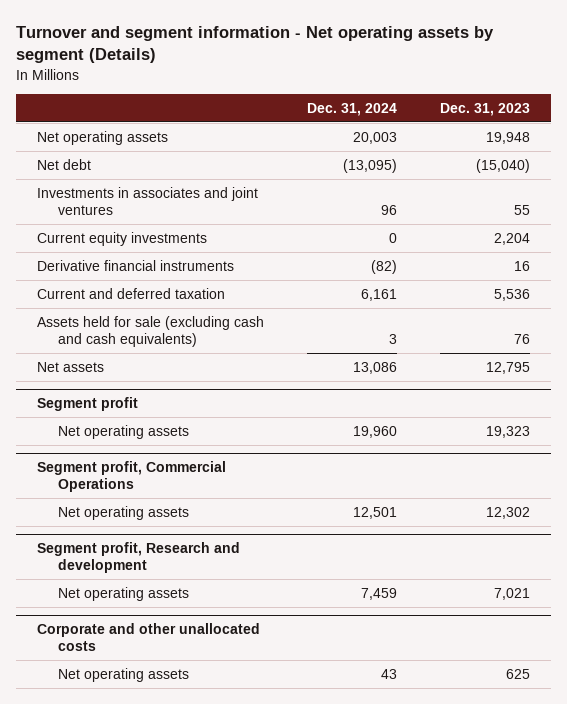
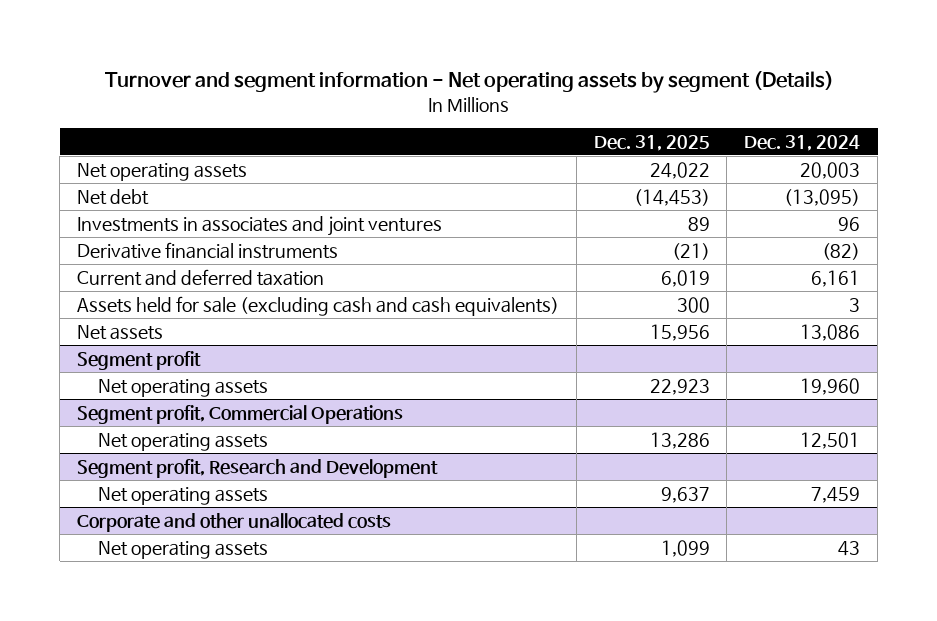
[439,102,530,116] Dec. 31, 2023 -> none
none -> [593,134,710,151] Dec. 31, 2025
[37,231,208,246] Current equity investments -> none
[37,542,241,574] Segment profit, Research and development -> [77,458,439,478] Segment profit, Research and Development

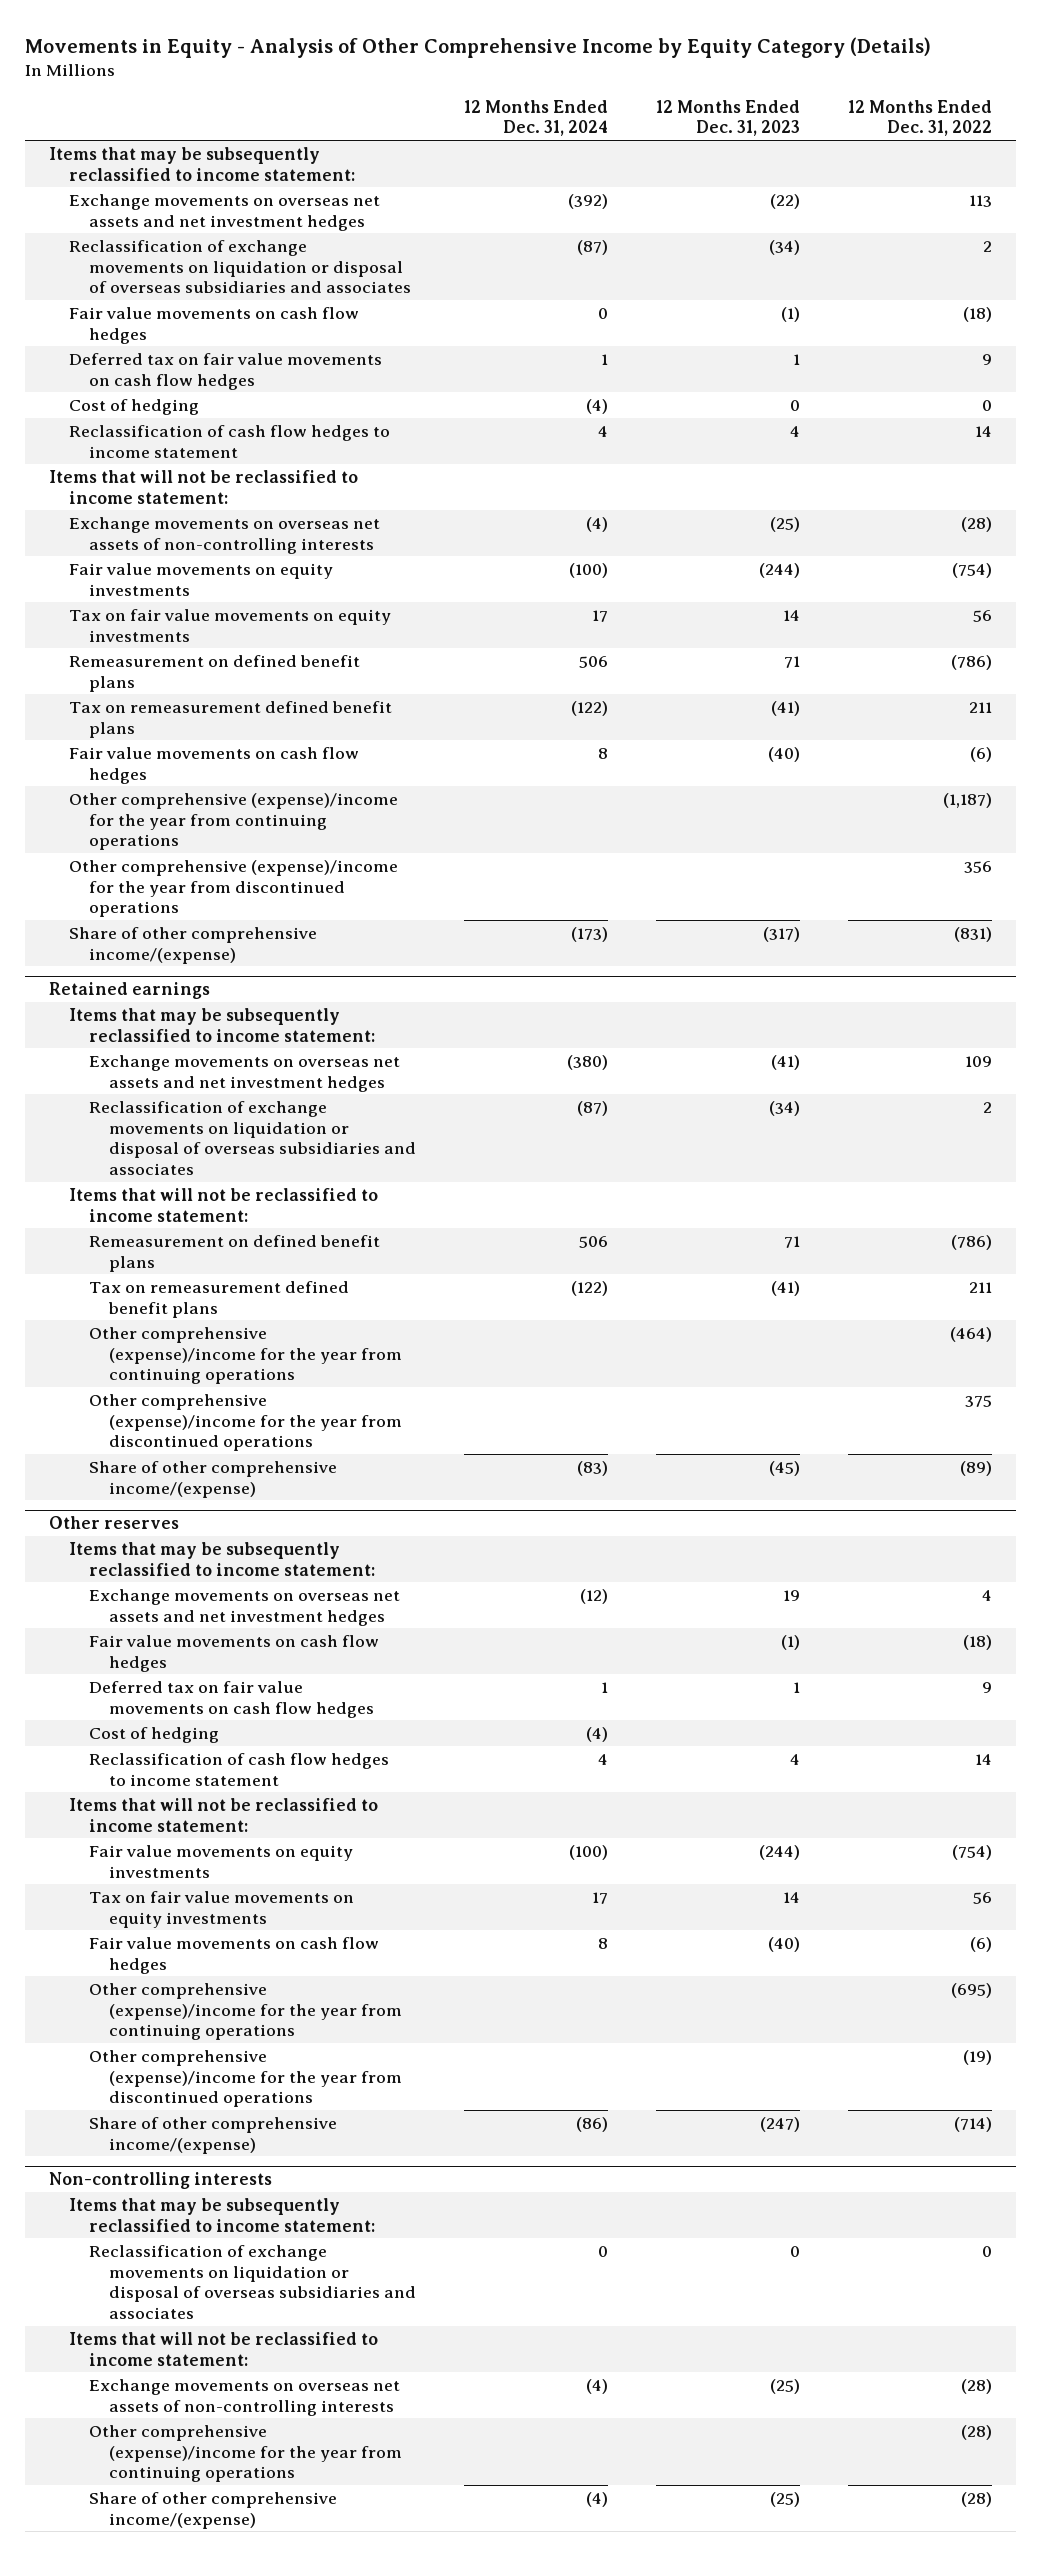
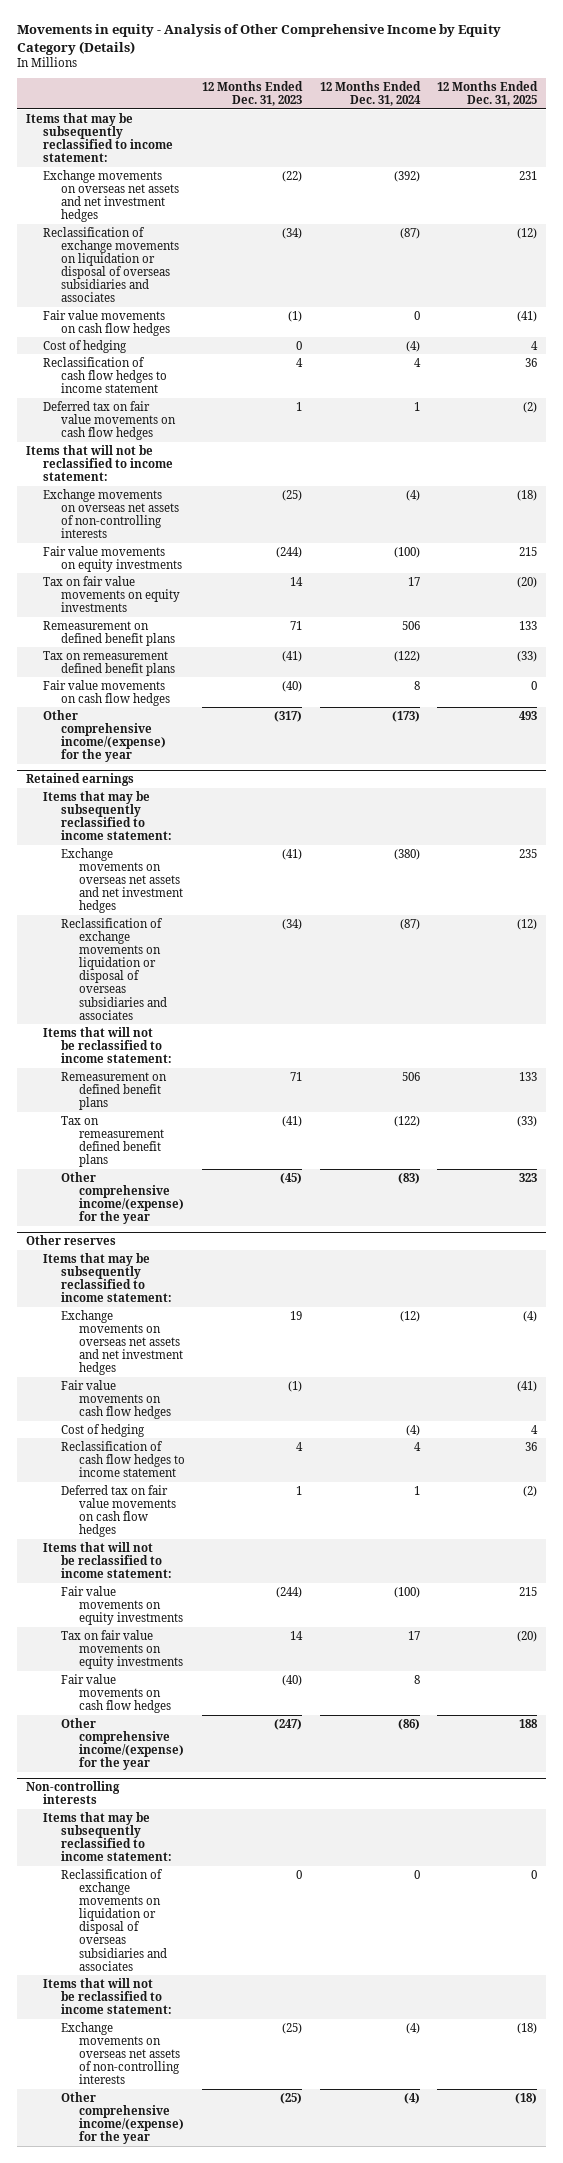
[25,36,932,58] Movements in Equity - Analysis of Other Comprehensive Income by Equity Category (Details) -> [16,24,501,55] Movements in equity - Analysis of Other Comprehensive Income by Equity Category (Details)
[847,99,992,137] 12 Months Ended Dec. 31, 2022 -> none
none -> [437,81,539,107] 12 Months Ended Dec. 31, 2025
[69,352,383,390] Deferred tax on fair value movements on cash flow hedges -> [43,400,176,440] Deferred tax on fair value movements on cash flow hedges
[69,792,399,851] Other comprehensive (expense)/income for the year from continuing operations -> none
[69,859,399,918] Other comprehensive (expense)/income for the year from discontinued operations -> none
[69,926,318,964] Share of other comprehensive income/(expense) -> [43,709,166,763] Other comprehensive income/(expense) for the year
[89,1326,403,1385] Other comprehensive (expense)/income for the year from continuing operations -> none
[89,1393,403,1452] Other comprehensive (expense)/income for the year from discontinued operations -> none
[89,1460,338,1498] Share of other comprehensive income/(expense) -> [60,1171,184,1225] Other comprehensive income/(expense) for the year
[89,1680,375,1718] Deferred tax on fair value movements on cash flow hedges -> [60,1484,176,1538] Deferred tax on fair value movements on cash flow hedges
[89,1982,403,2041] Other comprehensive (expense)/income for the year from continuing operations -> none
[89,2049,403,2108] Other comprehensive (expense)/income for the year from discontinued operations -> none
[89,2116,338,2154] Share of other comprehensive income/(expense) -> [60,1717,184,1771] Other comprehensive income/(expense) for the year
[89,2424,403,2483] Other comprehensive (expense)/income for the year from continuing operations -> none
[89,2491,338,2529] Share of other comprehensive income/(expense) -> [60,2091,184,2145] Other comprehensive income/(expense) for the year

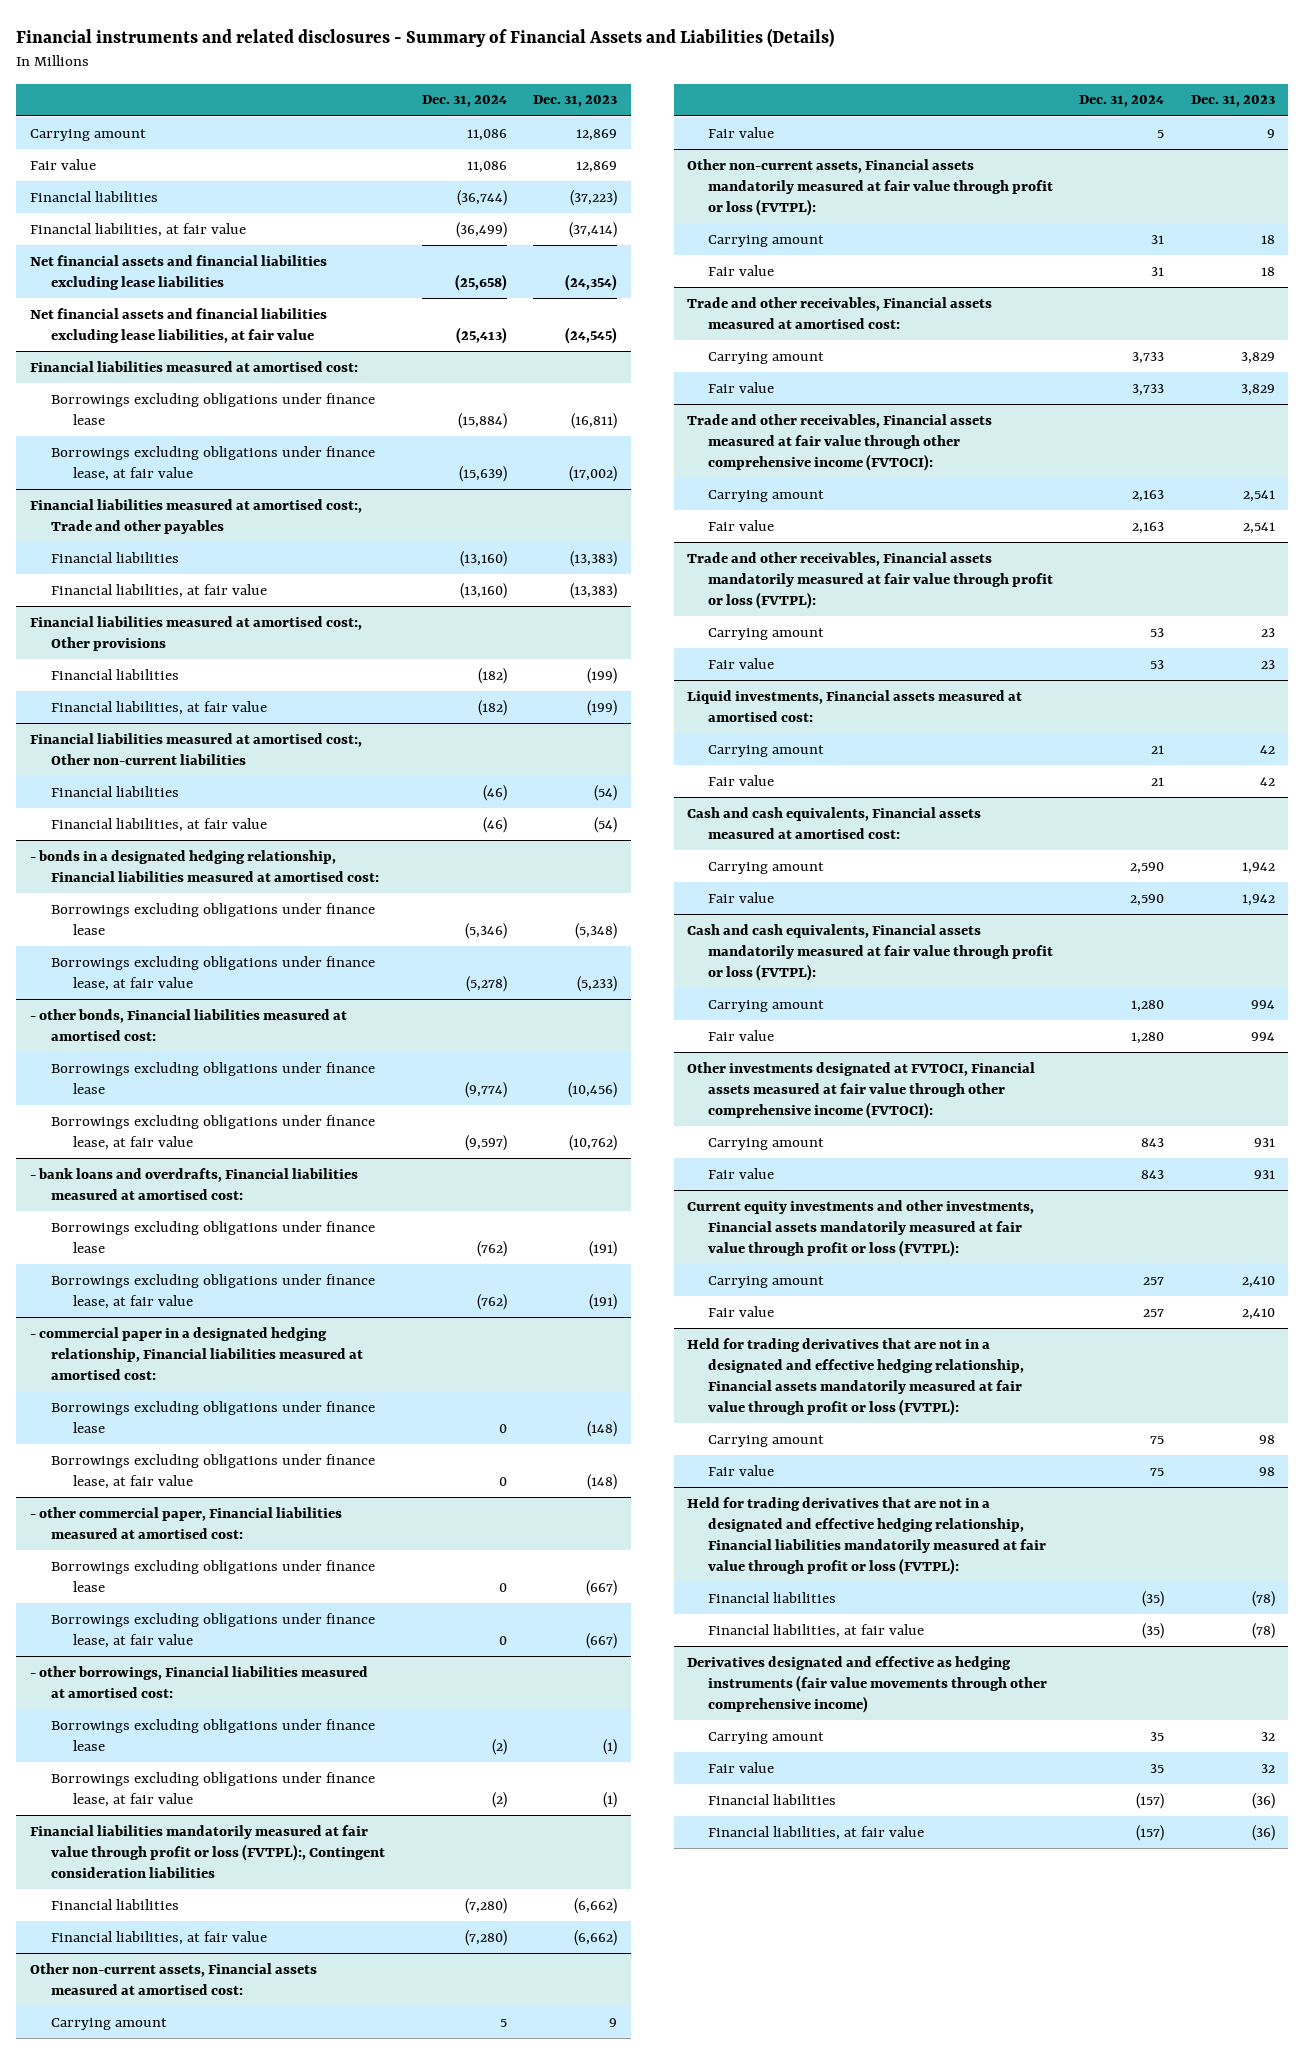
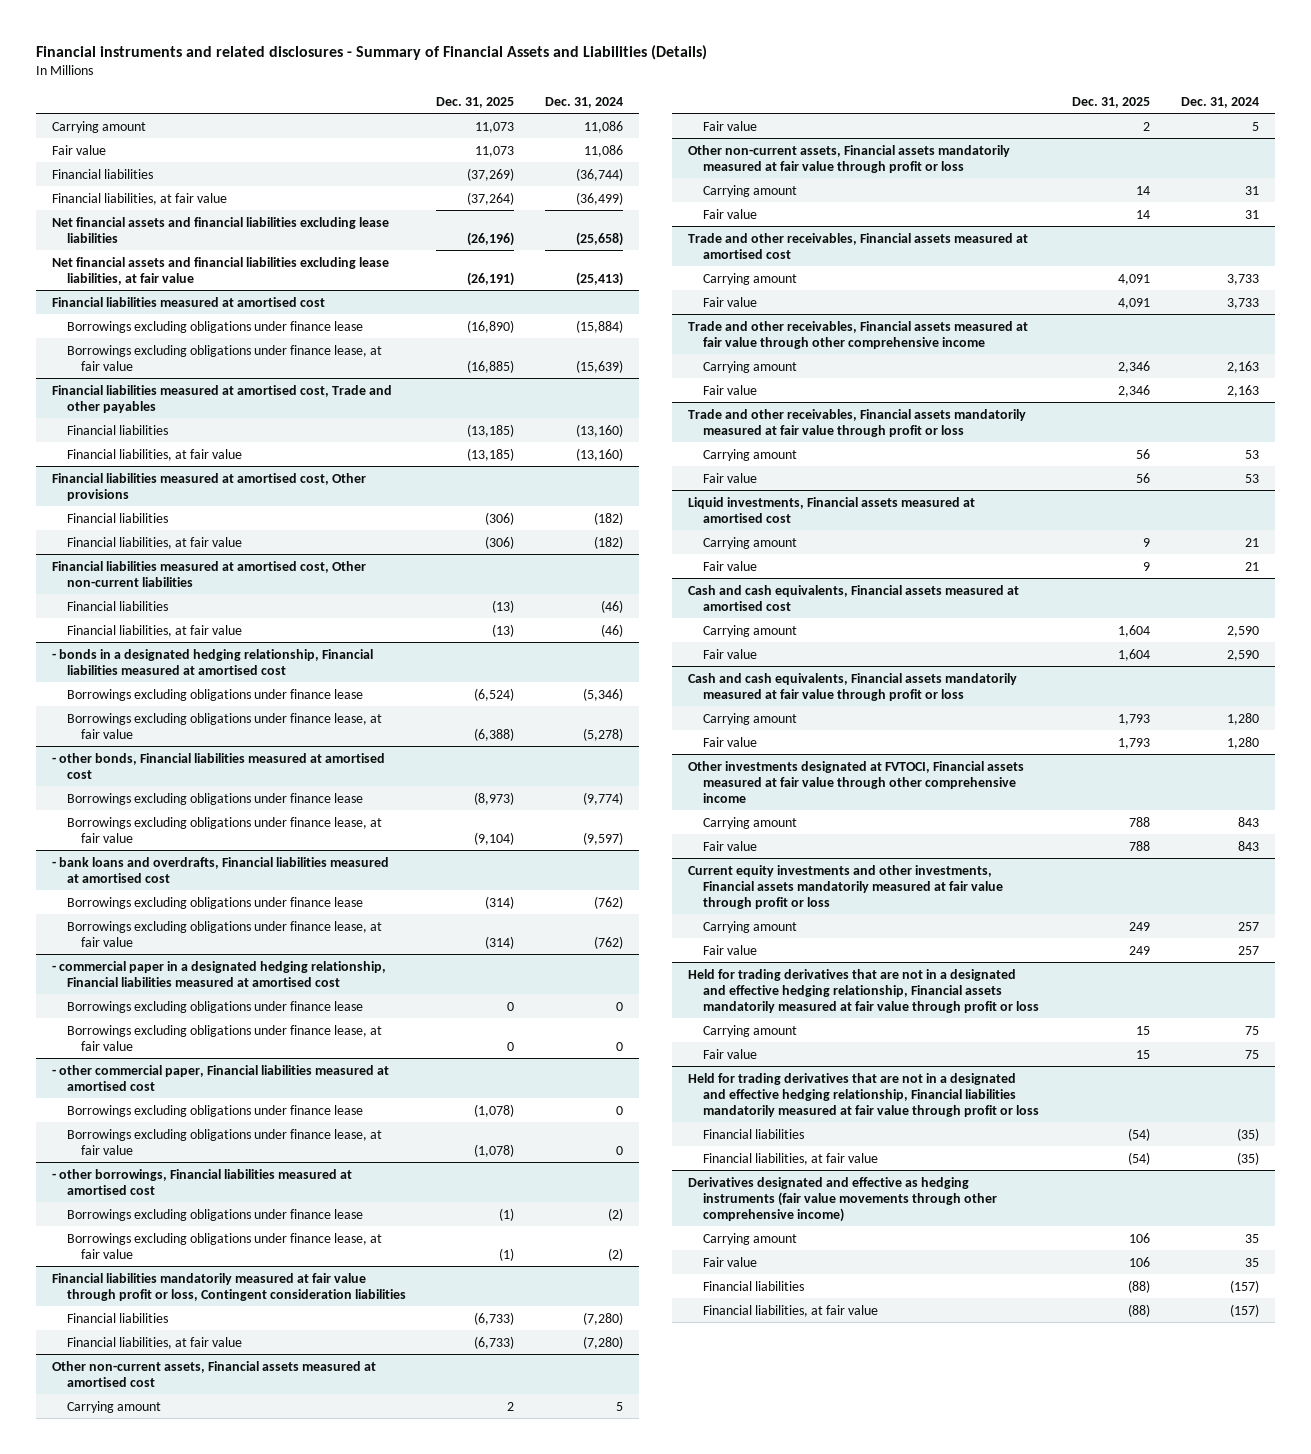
[533,95,618,108] Dec. 31, 2023 -> none
none -> [436,96,515,108] Dec. 31, 2025
[29,360,358,372] Financial liabilities measured at amortised cost: -> [51,296,325,307] Financial liabilities measured at amortised cost
[29,498,362,535] Financial liabilities measured at amortised cost:, Trade and other payables -> [51,384,392,413] Financial liabilities measured at amortised cost, Trade and other payables
[29,615,362,652] Financial liabilities measured at amortised cost:, Other provisions -> [51,472,366,501] Financial liabilities measured at amortised cost, Other provisions
[29,732,362,766] Financial liabilities measured at amortised cost:, Other non-current liabilities -> [51,560,366,587] Financial liabilities measured at amortised cost, Other non-current liabilities
[29,849,380,883] - bonds in a designated hedging relationship, Financial liabilities measured at amortised cost: -> [51,648,373,675] - bonds in a designated hedging relationship, Financial liabilities measured at amortised cost
[29,1008,347,1042] - other bonds, Financial liabilities measured at amortised cost: -> [51,752,385,779] - other bonds, Financial liabilities measured at amortised cost
[29,1167,358,1201] - bank loans and overdrafts, Financial liabilities measured at amortised cost: -> [51,856,389,883] - bank loans and overdrafts, Financial liabilities measured at amortised cost
[29,1326,364,1381] - commercial paper in a designated hedging relationship, Financial liabilities measured at amortised cost: -> [51,960,386,987] - commercial paper in a designated hedging relationship, Financial liabilities measured at amortised cost
[29,1506,342,1540] - other commercial paper, Financial liabilities measured at amortised cost: -> [51,1064,389,1091] - other commercial paper, Financial liabilities measured at amortised cost
[29,1665,368,1699] - other borrowings, Financial liabilities measured at amortised cost: -> [51,1168,352,1195] - other borrowings, Financial liabilities measured at amortised cost
[29,1824,386,1879] Financial liabilities mandatorily measured at fair value through profit or loss (FVTPL):, Contingent consideration liabilities -> [51,1272,406,1301] Financial liabilities mandatorily measured at fair value through profit or loss, Contingent consideration liabilities
[29,1962,317,1996] Other non-current assets, Financial assets measured at amortised cost: -> [51,1360,376,1387] Other non-current assets, Financial assets measured at amortised cost
[686,158,1054,217] Other non-current assets, Financial assets mandatorily measured at fair value through profit or loss (FVTPL): -> [687,144,1010,173] Other non-current assets, Financial assets mandatorily measured at fair value through profit or loss
[686,296,992,330] Trade and other receivables, Financial assets measured at amortised cost: -> [687,232,1028,259] Trade and other receivables, Financial assets measured at amortised cost
[686,413,992,472] Trade and other receivables, Financial assets measured at fair value through other comprehensive income (FVTOCI): -> [687,320,1028,349] Trade and other receivables, Financial assets measured at fair value through other comprehensive income
[686,551,1054,610] Trade and other receivables, Financial assets mandatorily measured at fair value through profit or loss (FVTPL): -> [687,408,1026,437] Trade and other receivables, Financial assets mandatorily measured at fair value through profit or loss
[686,689,1022,723] Liquid investments, Financial assets measured at amortised cost: -> [687,496,975,523] Liquid investments, Financial assets measured at amortised cost
[686,806,981,840] Cash and cash equivalents, Financial assets measured at amortised cost: -> [687,584,1019,611] Cash and cash equivalents, Financial assets measured at amortised cost
[686,923,1054,982] Cash and cash equivalents, Financial assets mandatorily measured at fair value through profit or loss (FVTPL): -> [687,672,1017,701] Cash and cash equivalents, Financial assets mandatorily measured at fair value through profit or loss
[686,1061,1035,1120] Other investments designated at FVTOCI, Financial assets measured at fair value through other comprehensive income (FVTOCI): -> [687,760,1024,803] Other investments designated at FVTOCI, Financial assets measured at fair value through other comprehensive income
[686,1199,1034,1258] Current equity investments and other investments, Financial assets mandatorily measured at fair value through profit or loss (FVTPL): -> [687,864,1003,909] Current equity investments and other investments, Financial assets mandatorily measured at fair value through profit or loss
[686,1337,1025,1417] Held for trading derivatives that are not in a designated and effective hedging relationship, Financial assets mandatorily measured at fair value through profit or loss (FVTPL): -> [687,968,1039,1013] Held for trading derivatives that are not in a designated and effective hedging relationship, Financial assets mandatorily measured at fair value through profit or loss
[686,1496,1047,1576] Held for trading derivatives that are not in a designated and effective hedging relationship, Financial liabilities mandatorily measured at fair value through profit or loss (FVTPL): -> [687,1072,1039,1117] Held for trading derivatives that are not in a designated and effective hedging relationship, Financial liabilities mandatorily measured at fair value through profit or loss

